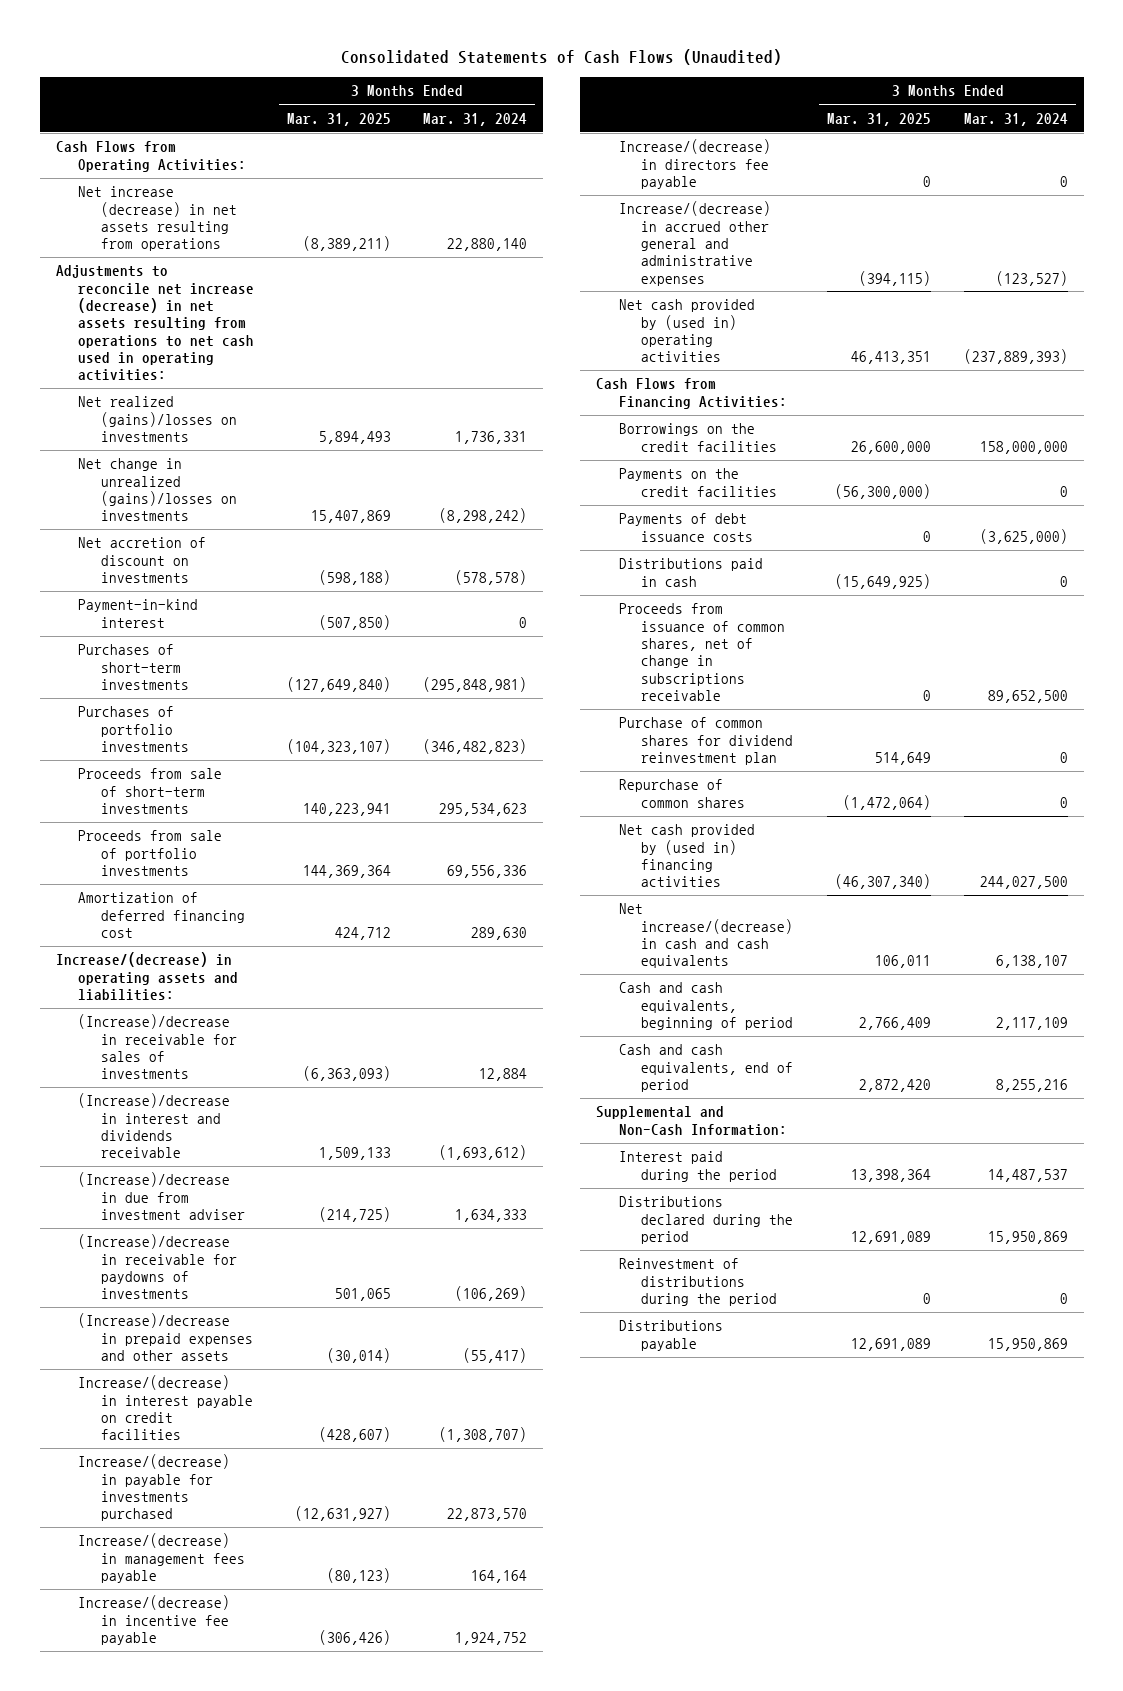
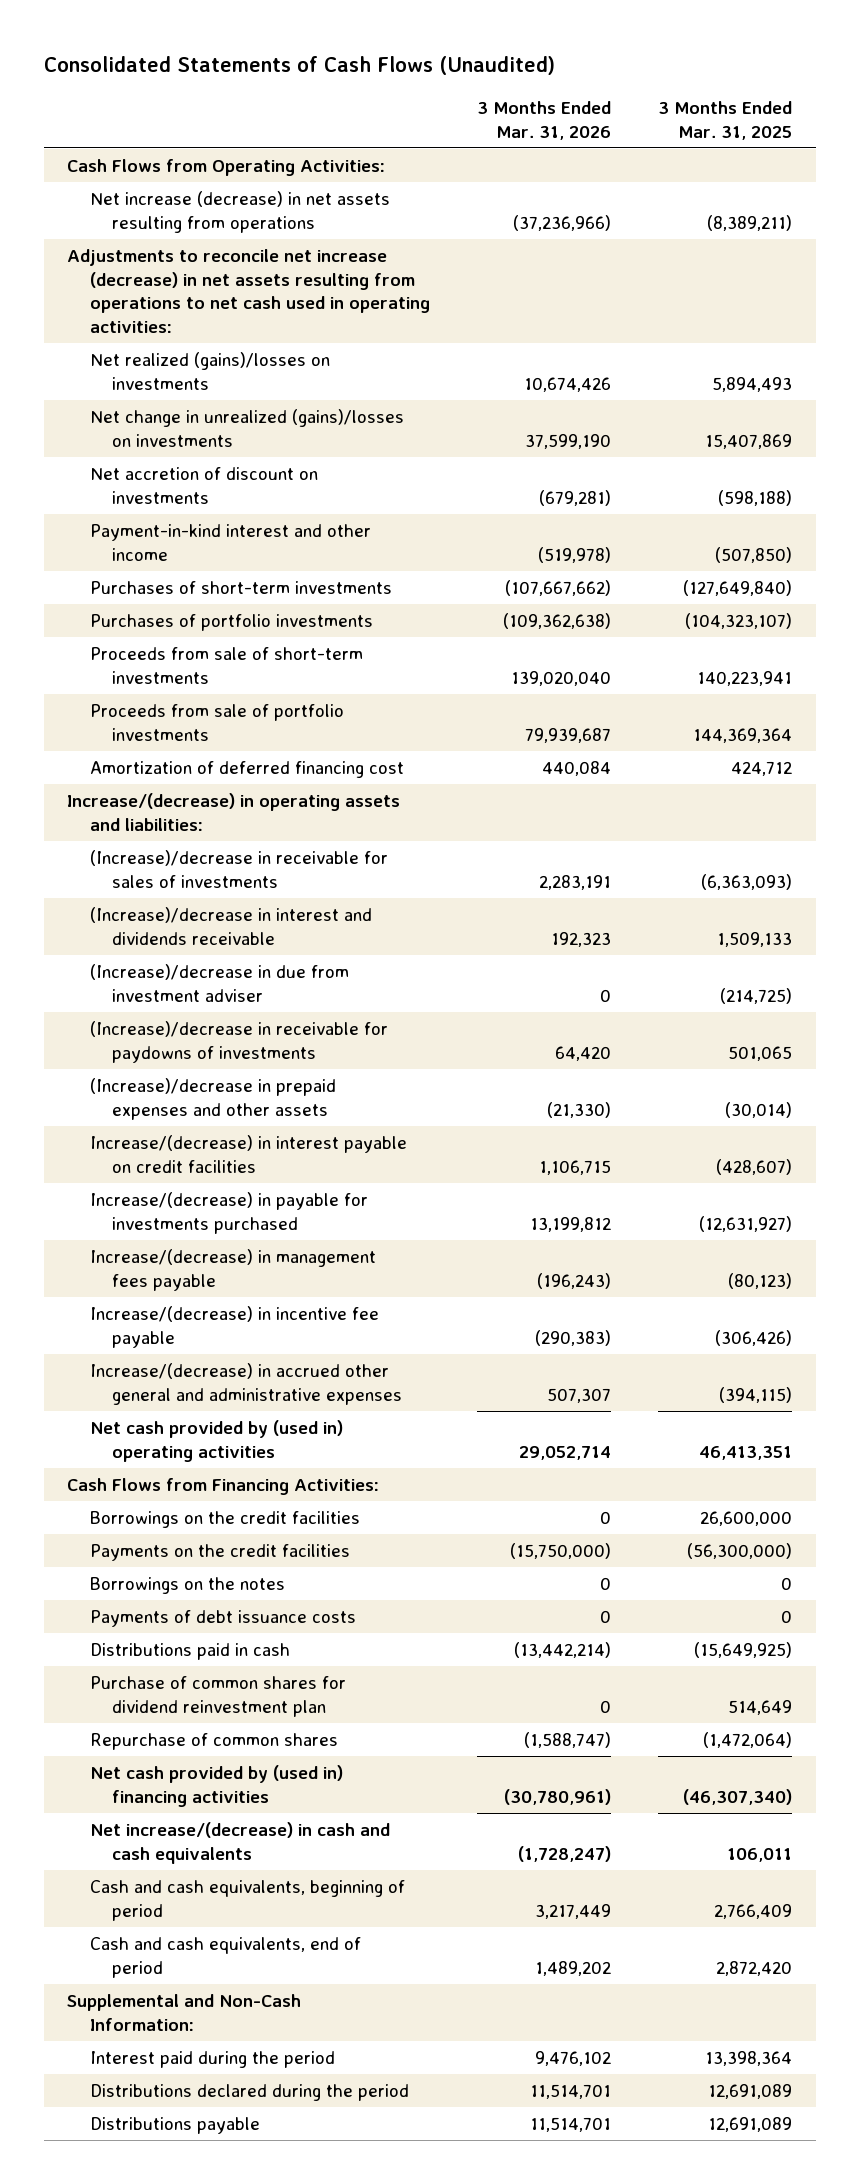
[423,112,528,126] Mar. 31, 2024 -> none
none -> [476,100,611,140] 3 Months Ended Mar. 31, 2026
[78,599,199,628] Payment-in-kind interest -> [89,524,371,561] Payment-in-kind interest and other income
[618,139,771,189] Increase/(decrease) in directors fee payable -> none
none -> [89,1577,285,1595] Borrowings on the notes
[618,603,786,701] Proceeds from issuance of common shares, net of change in subscriptions receivable -> none
[618,1258,778,1306] Reinvestment of distributions during the period -> none

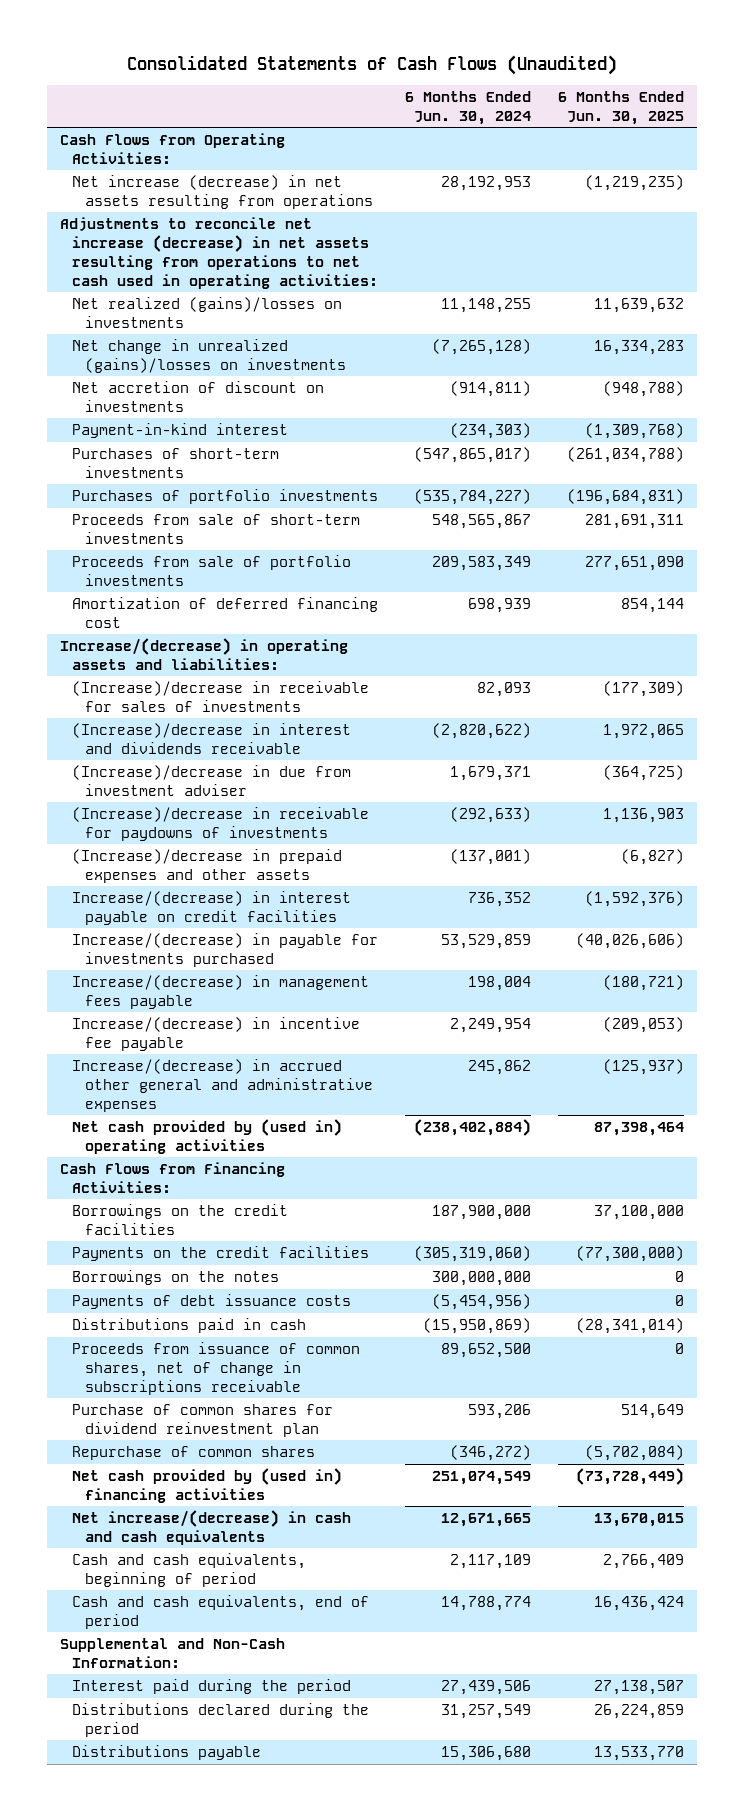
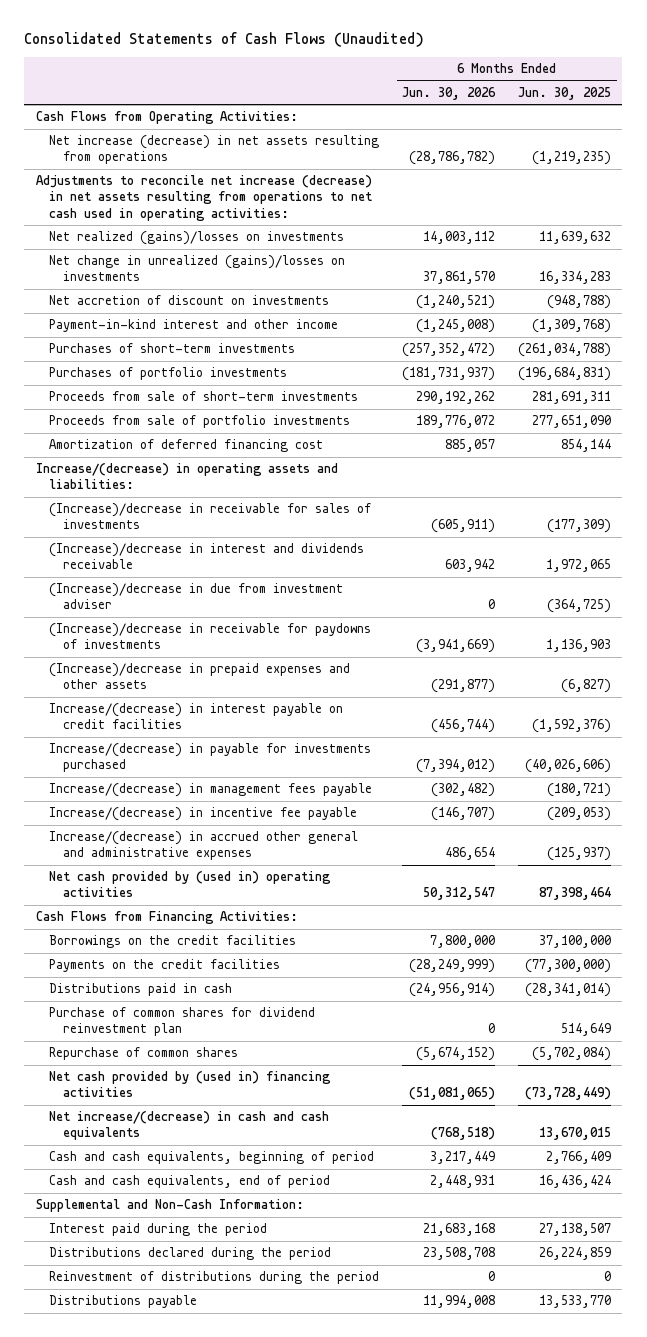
[405,90,532,125] 6 Months Ended Jun. 30, 2024 -> none
none -> [402,87,497,101] Jun. 30, 2026
[72,423,289,439] Payment-in-kind interest -> [49,319,339,333] Payment-in-kind interest and other income
[72,1270,280,1286] Borrowings on the notes -> none
[72,1294,352,1310] Payments of debt issuance costs -> none
[72,1342,361,1395] Proceeds from issuance of common shares, net of change in subscriptions receivable -> none
none -> [49,1271,380,1285] Reinvestment of distributions during the period

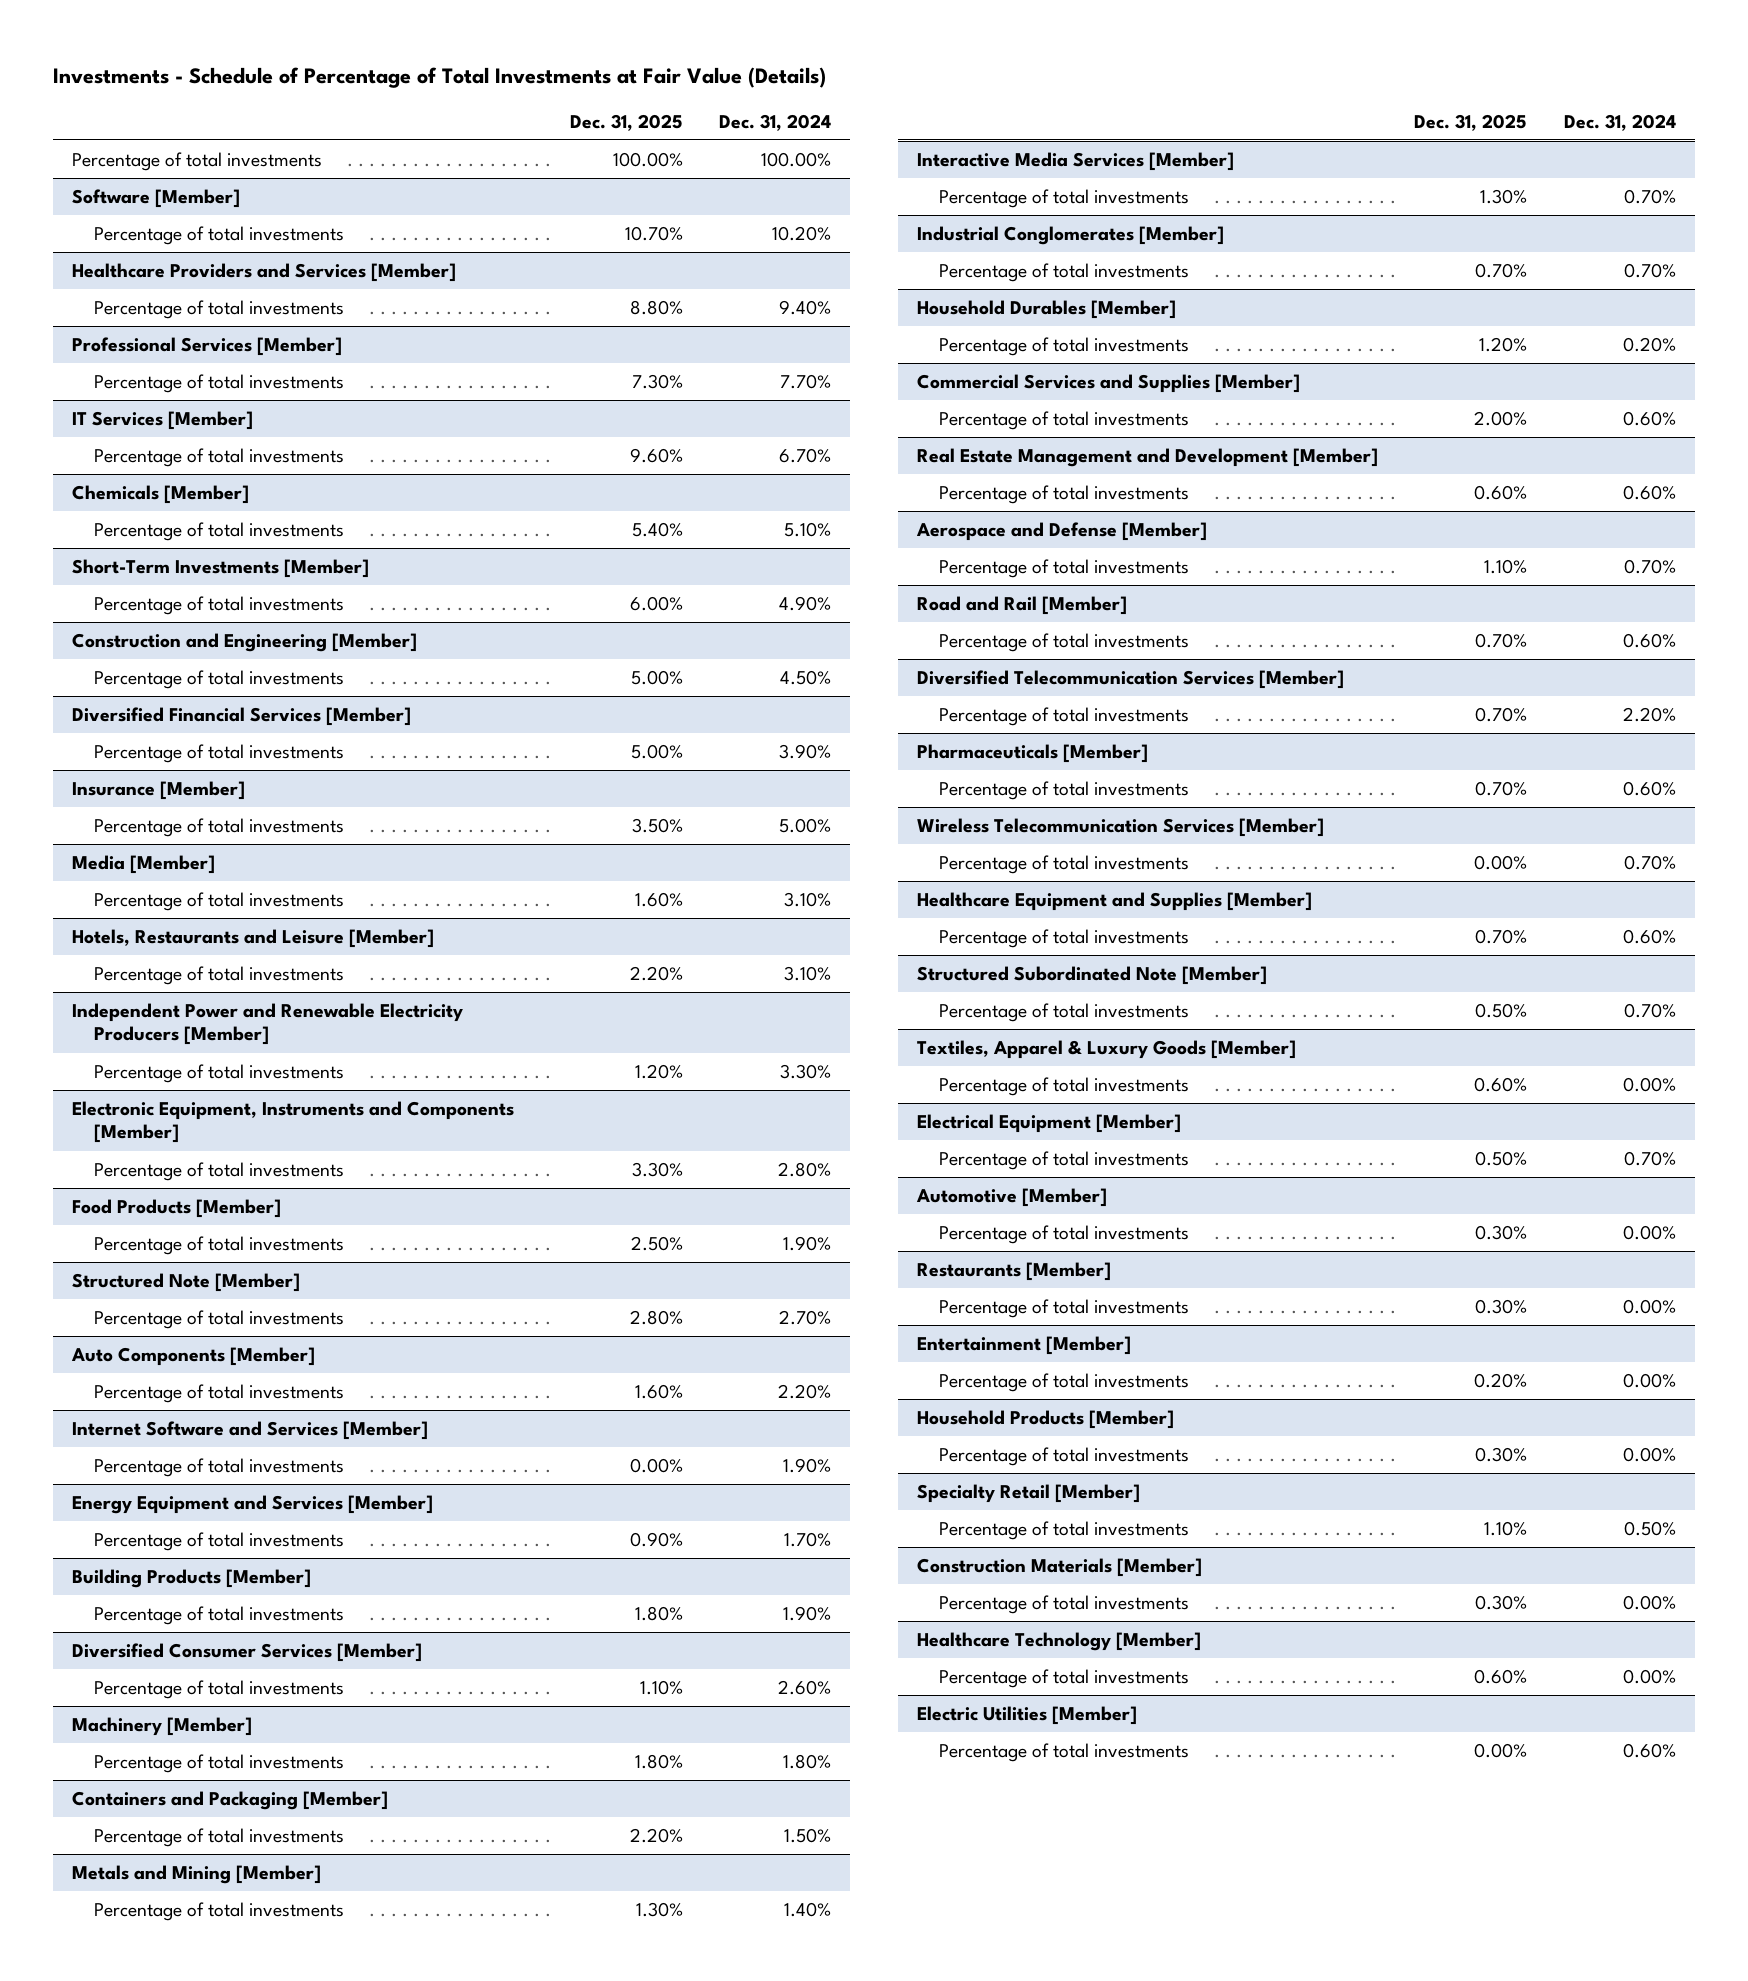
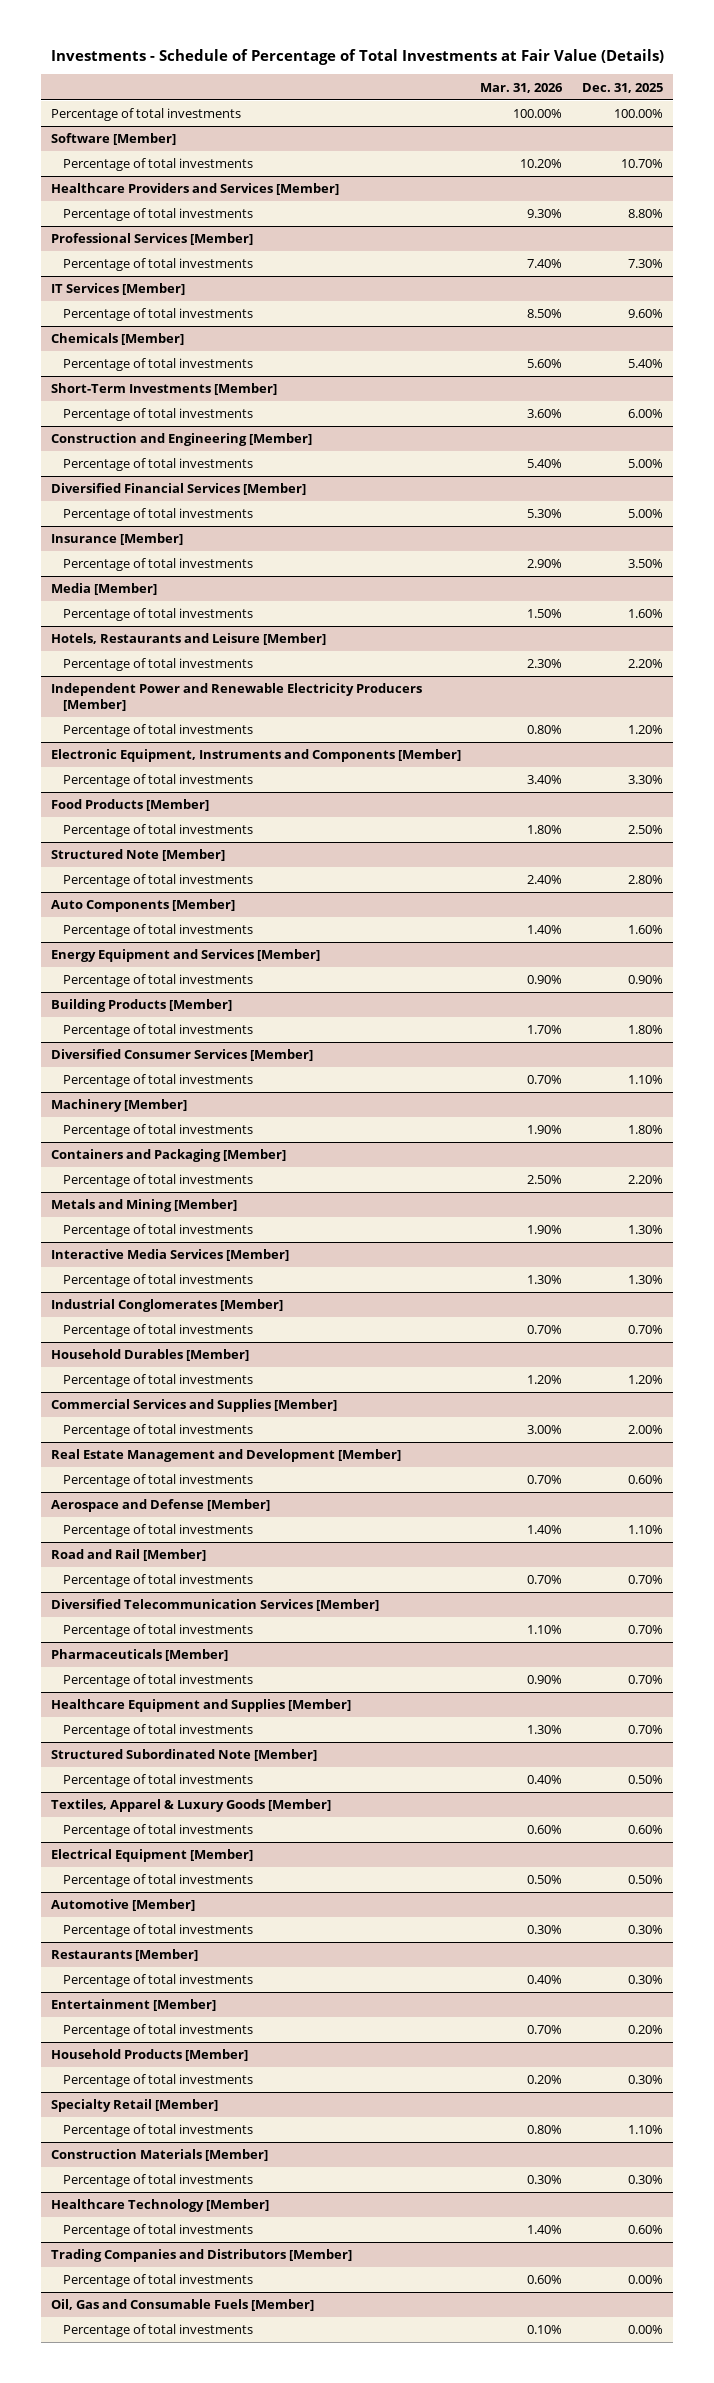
[719,113,832,131] Dec. 31, 2024 -> none
none -> [480,82,564,93] Mar. 31, 2026
[71,1420,428,1440] Internet Software and Services [Member] -> none
[94,1457,345,1477] Percentage of total investments -> none
[916,817,1324,837] Wireless Telecommunication Services [Member] -> none
[939,854,1190,874] Percentage of total investments -> none
[916,1705,1137,1725] Electric Utilities [Member] -> none
none -> [50,2249,352,2263] Trading Companies and Distributors [Member]
none -> [50,2299,314,2312] Oil, Gas and Consumable Fuels [Member]
none -> [62,2324,253,2338] Percentage of total investments

